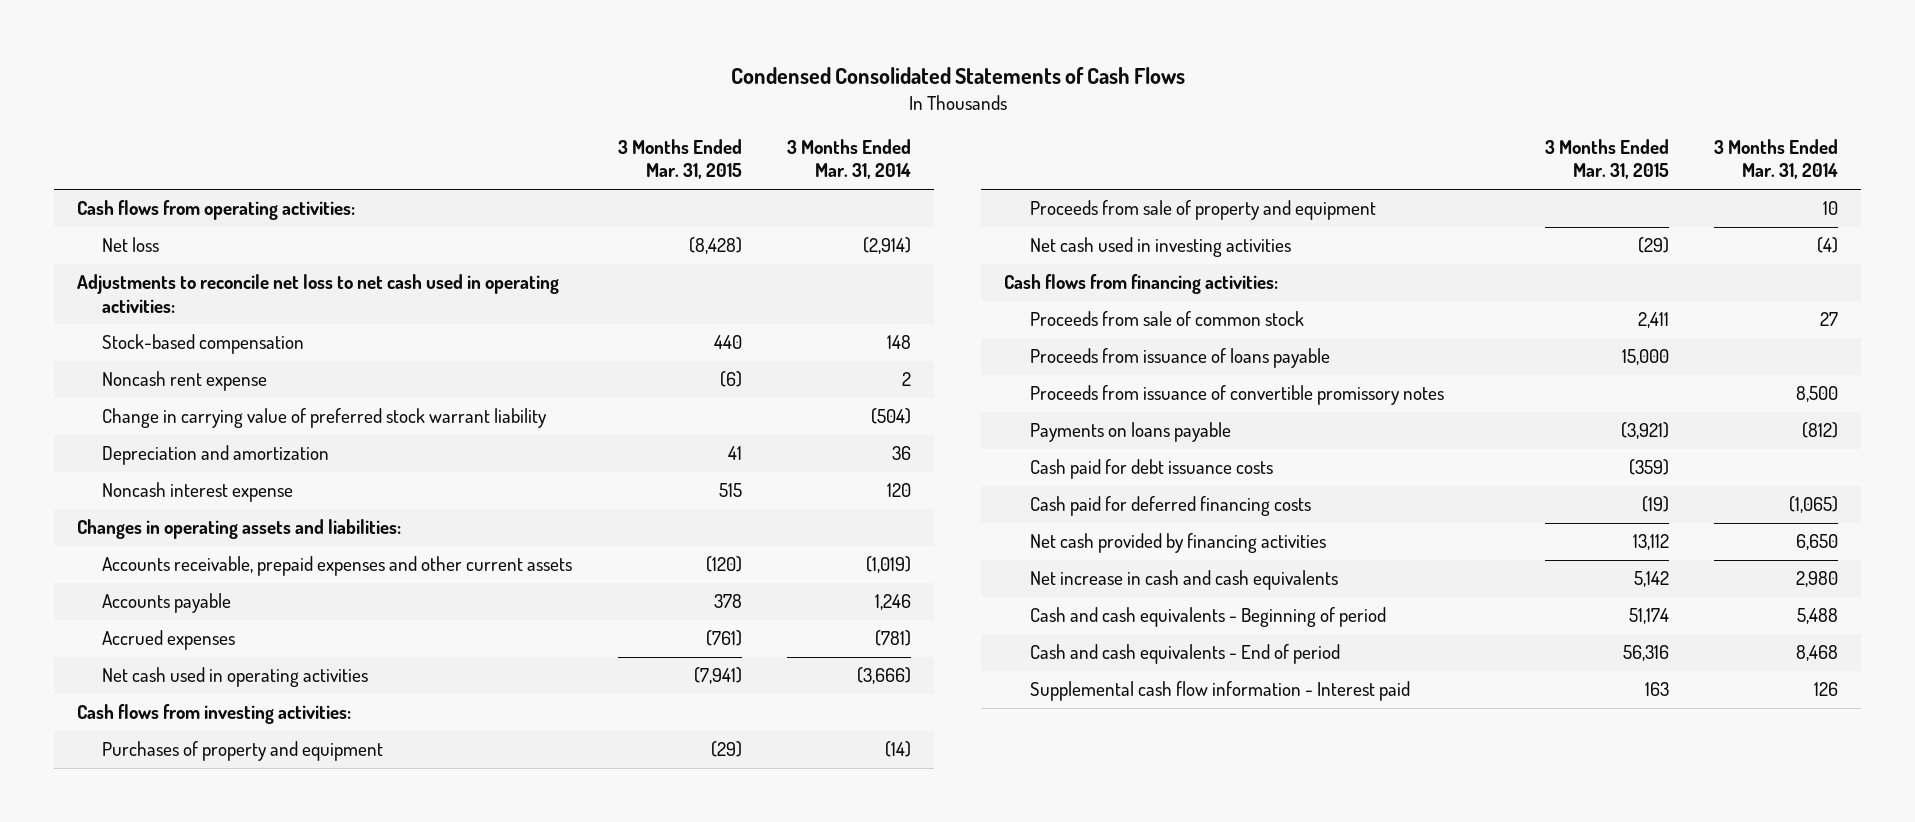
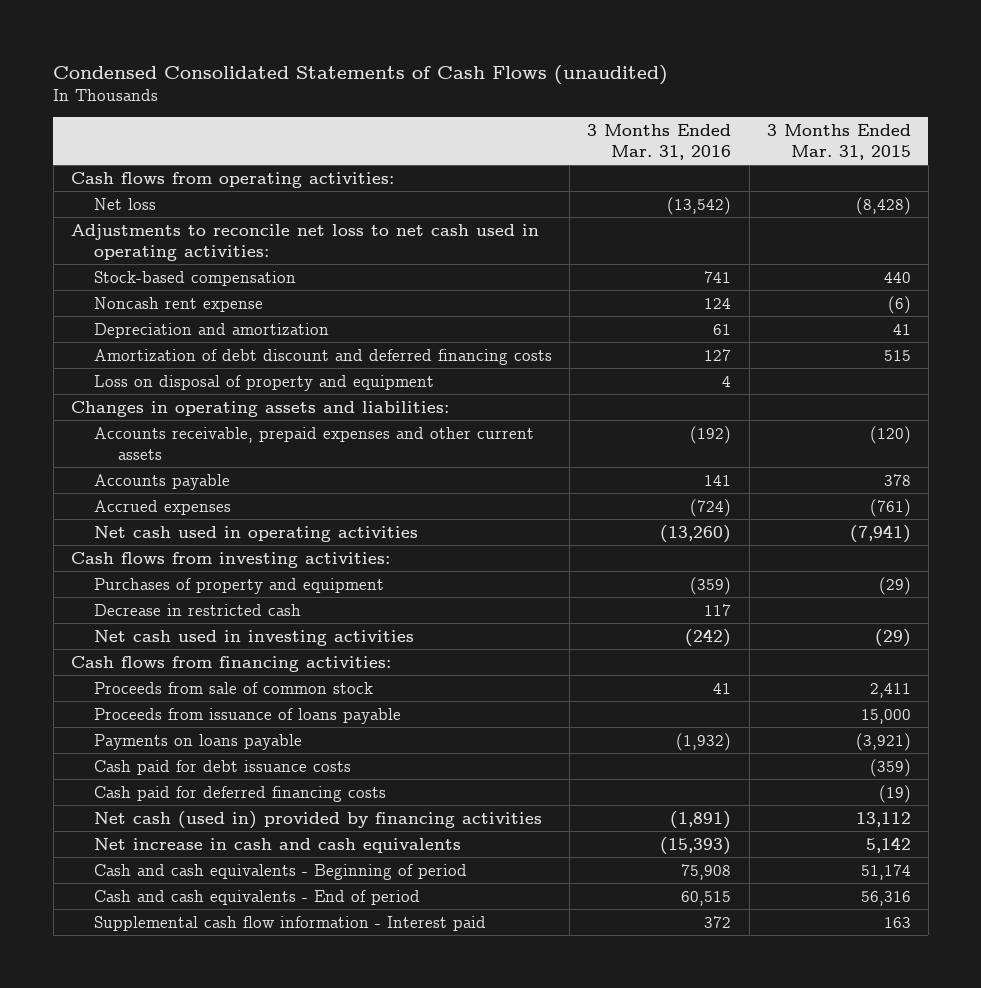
[730,66,1185,84] Condensed Consolidated Statements of Cash Flows -> [53,64,669,85] Condensed Consolidated Statements of Cash Flows (unaudited)
[787,139,912,180] 3 Months Ended Mar. 31, 2014 -> none
none -> [587,123,732,160] 3 Months Ended Mar. 31, 2016
[102,408,548,429] Change in carrying value of preferred stock warrant liability -> none
[102,482,294,503] Noncash interest expense -> [94,348,553,365] Amortization of debt discount and deferred financing costs
none -> [94,374,435,391] Loss on disposal of property and equipment
[1029,200,1376,221] Proceeds from sale of property and equipment -> none
none -> [94,603,302,616] Decrease in restricted cash
[1029,385,1444,406] Proceeds from issuance of convertible promissory notes -> none
[1029,533,1326,554] Net cash provided by financing activities -> [94,810,543,829] Net cash (used in) provided by financing activities

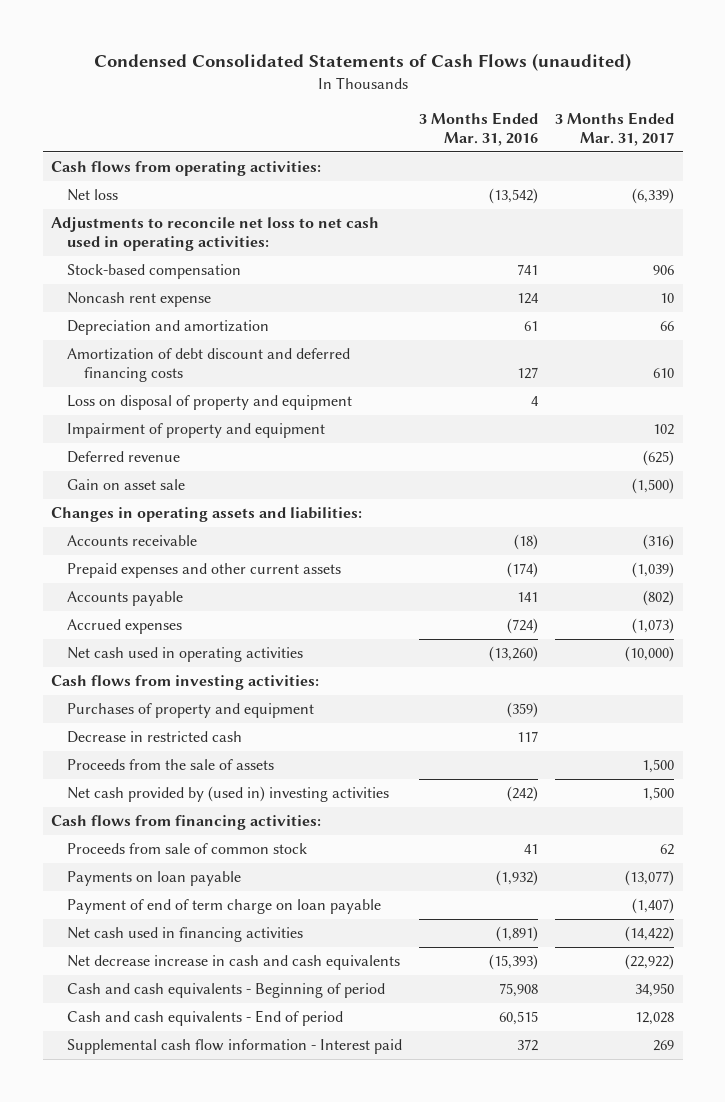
[766,123,911,160] 3 Months Ended Mar. 31, 2015 -> none
none -> [555,111,675,146] 3 Months Ended Mar. 31, 2017
none -> [67,423,326,439] Impairment of property and equipment
none -> [67,451,181,464] Deferred revenue
none -> [67,479,186,491] Gain on asset sale
none -> [67,535,198,547] Accounts receivable
[94,426,535,460] Accounts receivable, prepaid expenses and other current assets -> [67,563,342,579] Prepaid expenses and other current assets
[690,425,732,444] (192) -> [507,562,539,579] (174)
none -> [67,759,275,771] Proceeds from the sale of assets
[94,629,415,646] Net cash used in investing activities -> [67,786,390,803] Net cash provided by (used in) investing activities
[94,707,402,724] Proceeds from issuance of loans payable -> none
[94,759,352,775] Cash paid for debt issuance costs -> none
[94,785,387,802] Cash paid for deferred financing costs -> none
[94,733,303,750] Payments on loans payable -> [67,871,242,887] Payments on loan payable
none -> [67,899,382,915] Payment of end of term charge on loan payable
[94,810,543,829] Net cash (used in) provided by financing activities -> [67,927,304,943] Net cash used in financing activities
[94,837,462,853] Net increase in cash and cash equivalents -> [67,955,401,971] Net decrease increase in cash and cash equivalents

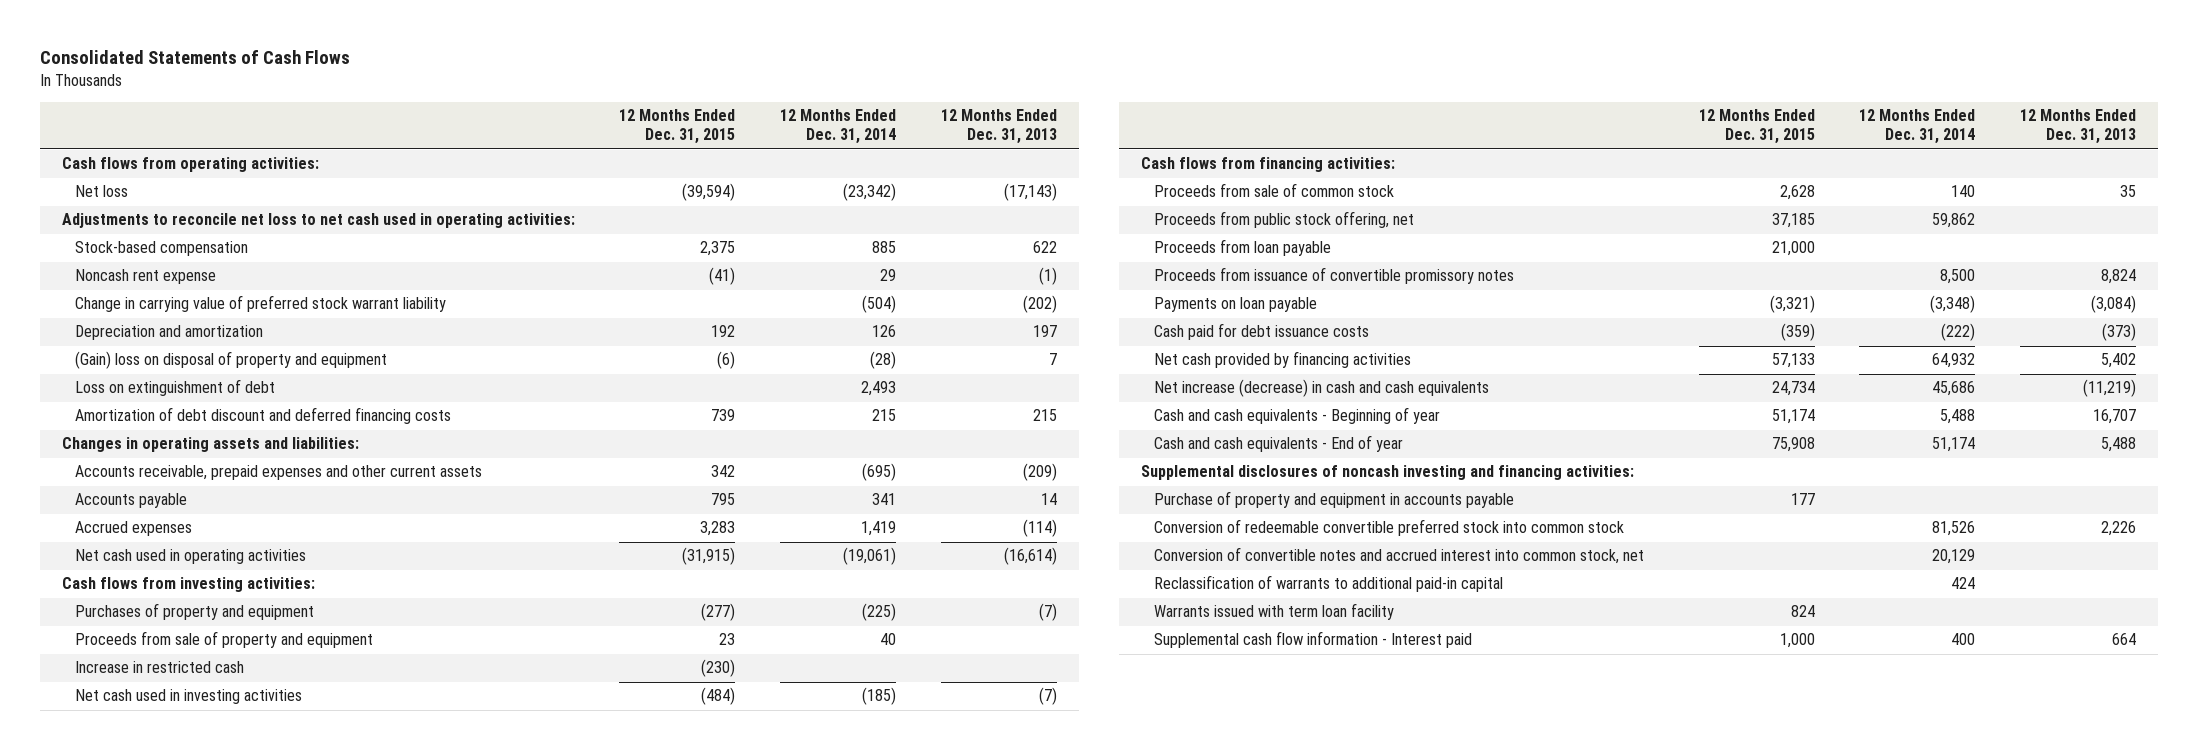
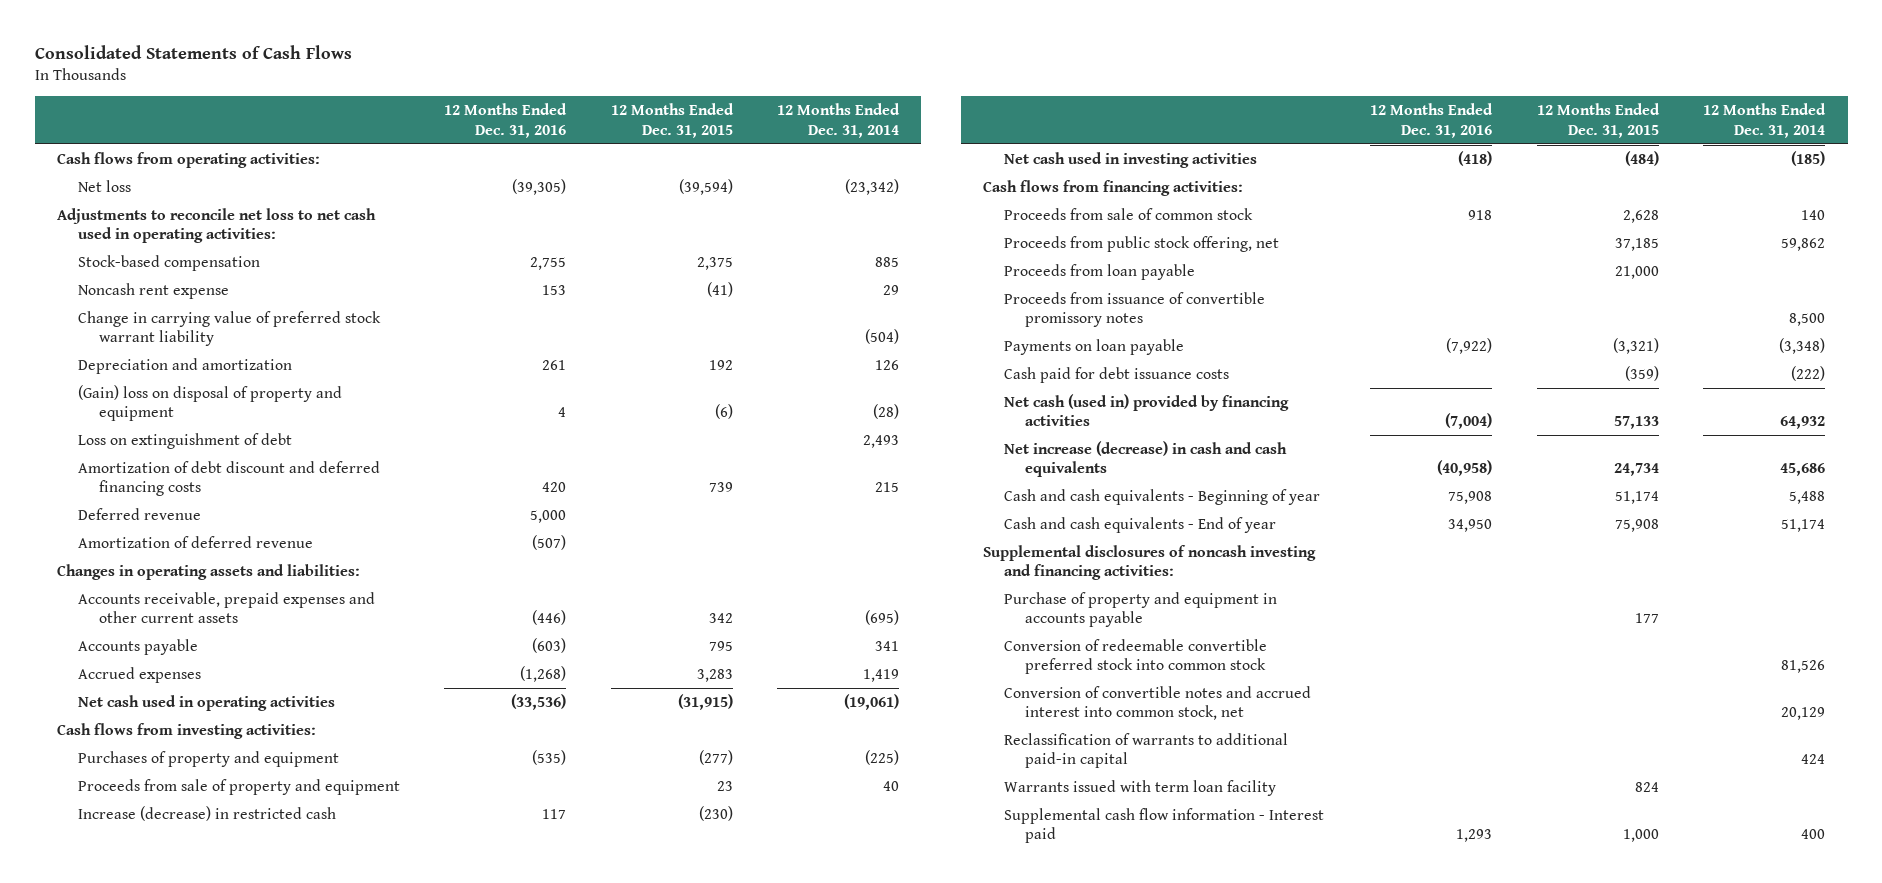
[940,109,1057,145] 12 Months Ended Dec. 31, 2013 -> none
none -> [444,103,568,138] 12 Months Ended Dec. 31, 2016
none -> [77,507,201,520] Deferred revenue
none -> [77,535,313,548] Amortization of deferred revenue
[74,661,244,674] Increase in restricted cash -> [77,805,336,821] Increase (decrease) in restricted cash
[1153,351,1411,369] Net cash provided by financing activities -> [1004,393,1290,427] Net cash (used in) provided by financing activities

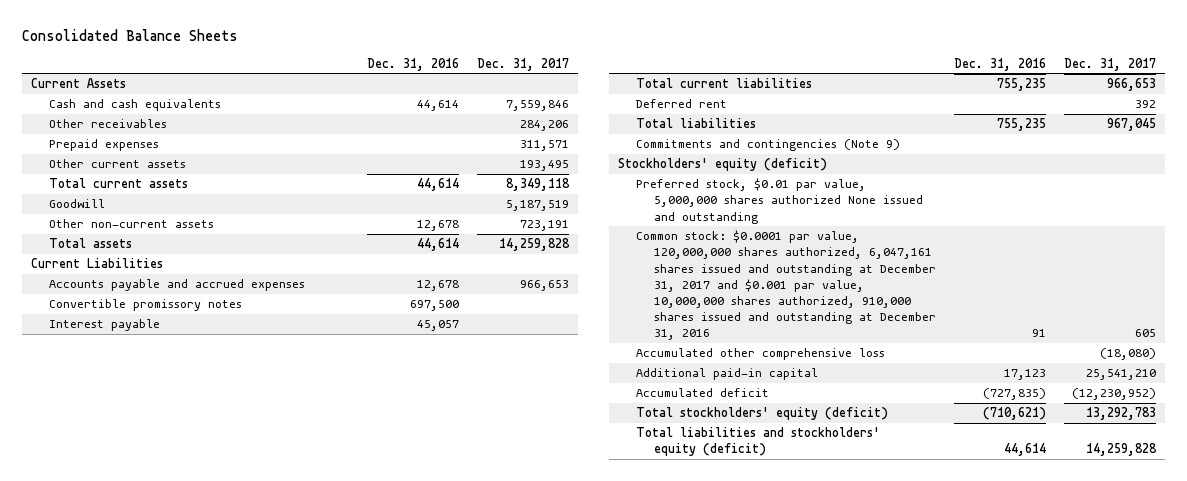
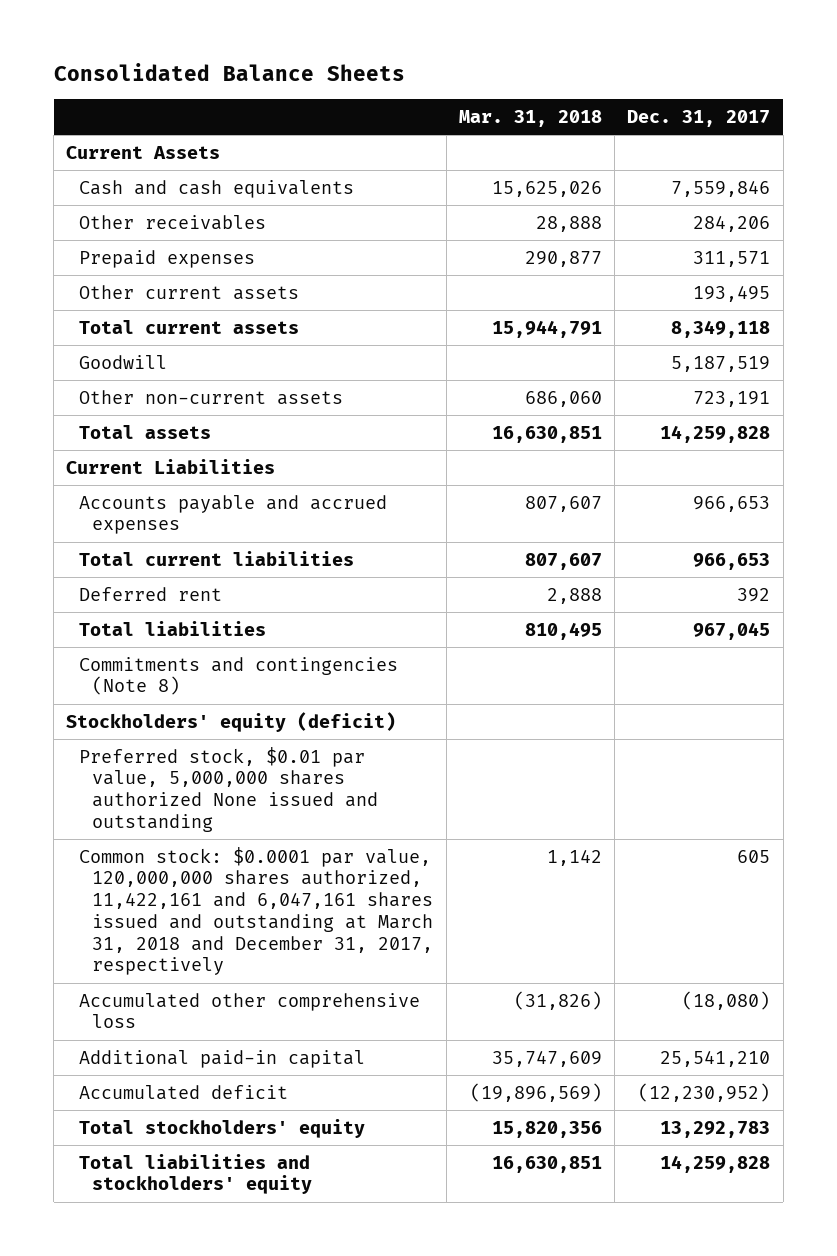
[367,57,460,71] Dec. 31, 2016 -> none
none -> [458,110,602,128] Mar. 31, 2018
[48,299,242,312] Convertible promissory notes -> none
[48,319,160,332] Interest payable -> none
[636,139,901,152] Commitments and contingencies (Note 9) -> [79,656,399,696] Commitments and contingencies (Note 8)
[636,230,937,341] Common stock: $0.0001 par value, 120,000,000 shares authorized, 6,047,161 shares issued and outstanding at December 31, 2017 and $0.001 par value, 10,000,000 shares authorized, 910,000 shares issued and outstanding at December 31, 2016 -> [79,846,434,976] Common stock: $0.0001 par value, 120,000,000 shares authorized, 11,422,161 and 6,047,161 shares issued and outstanding at March 31, 2018 and December 31, 2017, respectively
[636,407,889,421] Total stockholders' equity (deficit) -> [79,1118,366,1138] Total stockholders' equity
[636,427,881,457] Total liabilities and stockholders' equity (deficit) -> [79,1153,313,1195] Total liabilities and stockholders' equity

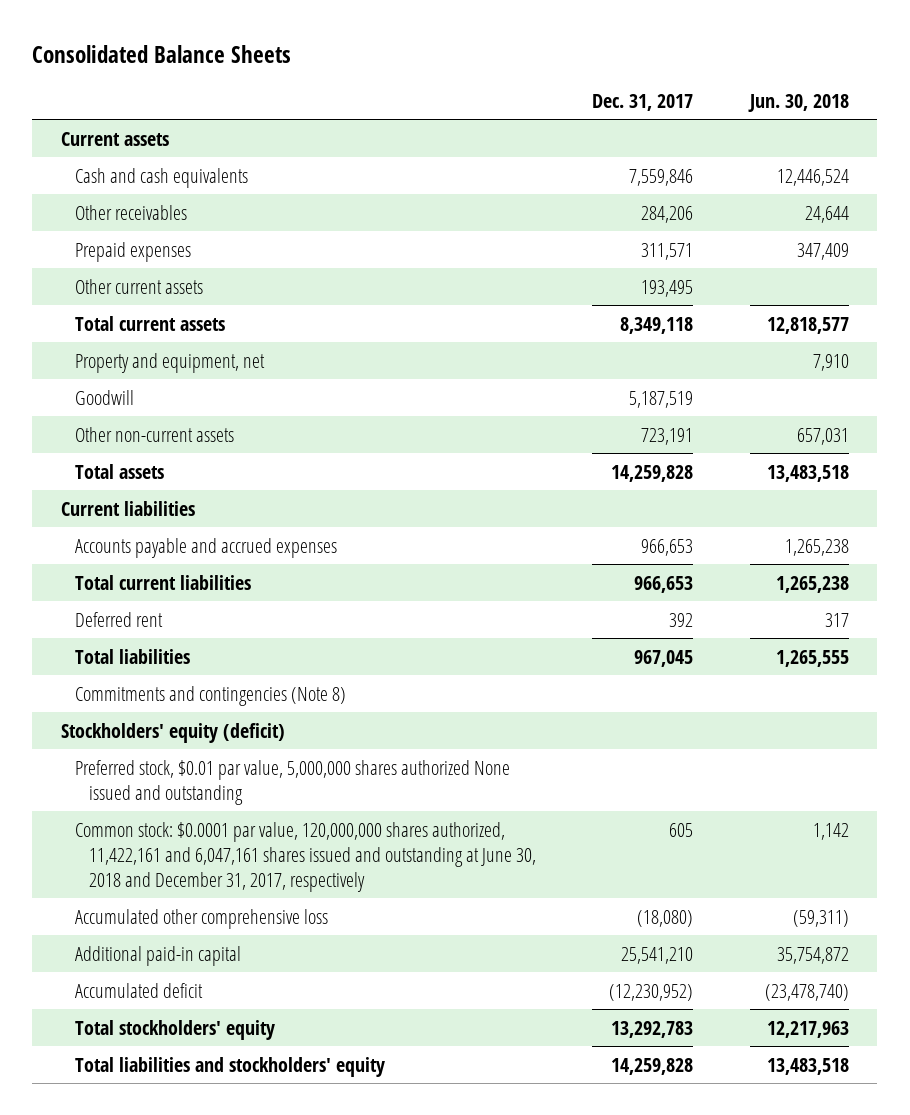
[458,110,602,128] Mar. 31, 2018 -> none
none -> [747,93,849,112] Jun. 30, 2018
[66,145,221,159] Current Assets -> [60,131,169,146] Current assets
none -> [74,352,265,373] Property and equipment, net
[66,458,276,474] Current Liabilities -> [60,500,195,516] Current liabilities
[79,846,434,976] Common stock: $0.0001 par value, 120,000,000 shares authorized, 11,422,161 and 6,047,161 shares issued and outstanding at March 31, 2018 and December 31, 2017, respectively -> [74,821,536,892] Common stock: $0.0001 par value, 120,000,000 shares authorized, 11,422,161 and 6,047,161 shares issued and outstanding at June 30, 2018 and December 31, 2017, respectively

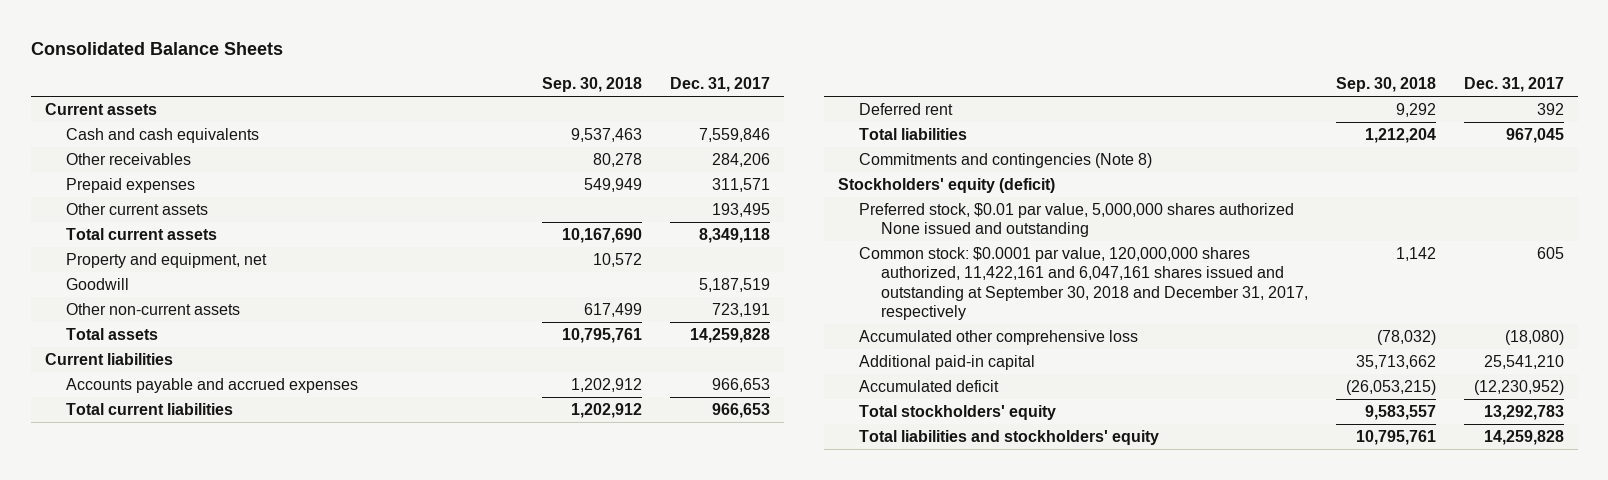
[747,93,849,112] Jun. 30, 2018 -> none
none -> [542,76,643,92] Sep. 30, 2018
[74,821,536,892] Common stock: $0.0001 par value, 120,000,000 shares authorized, 11,422,161 and 6,047,161 shares issued and outstanding at June 30, 2018 and December 31, 2017, respectively -> [859,247,1308,320] Common stock: $0.0001 par value, 120,000,000 shares authorized, 11,422,161 and 6,047,161 shares issued and outstanding at September 30, 2018 and December 31, 2017, respectively

